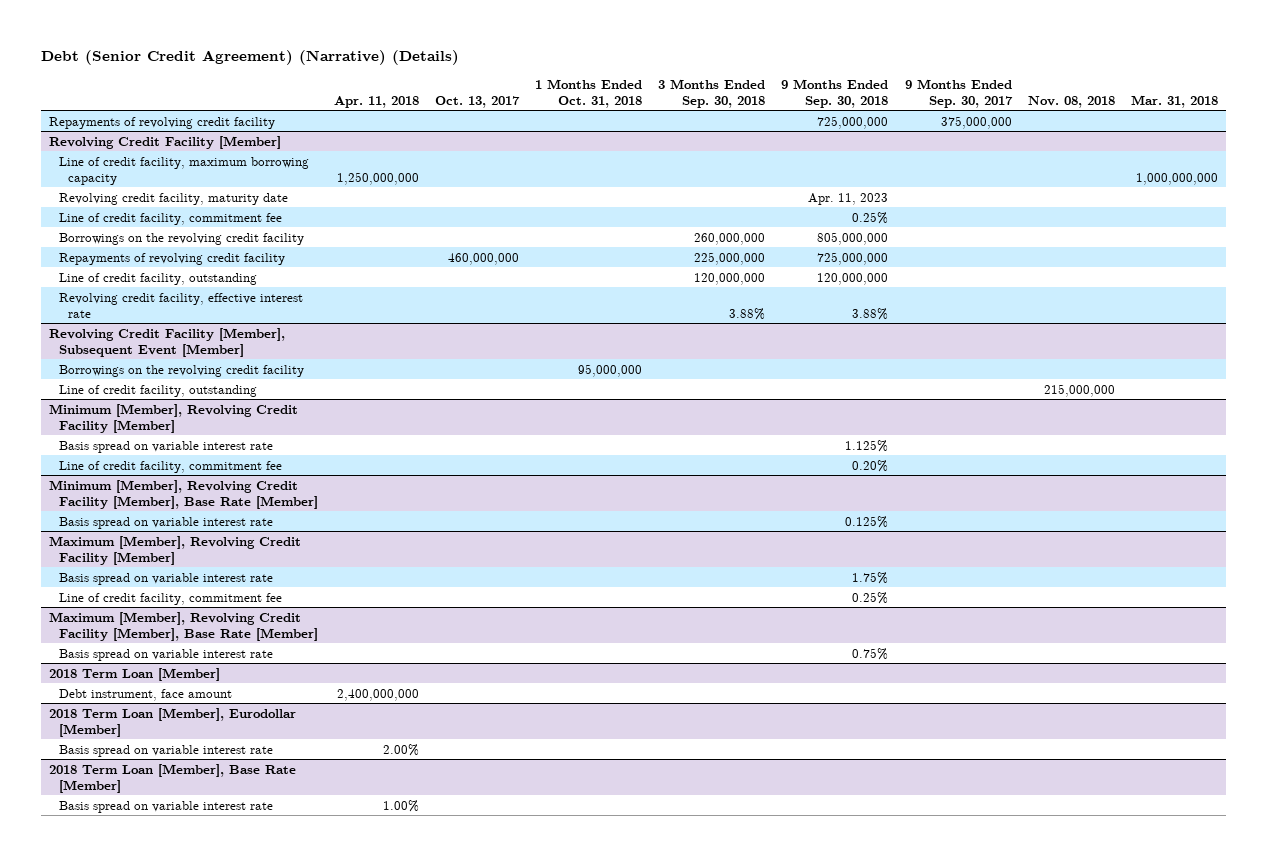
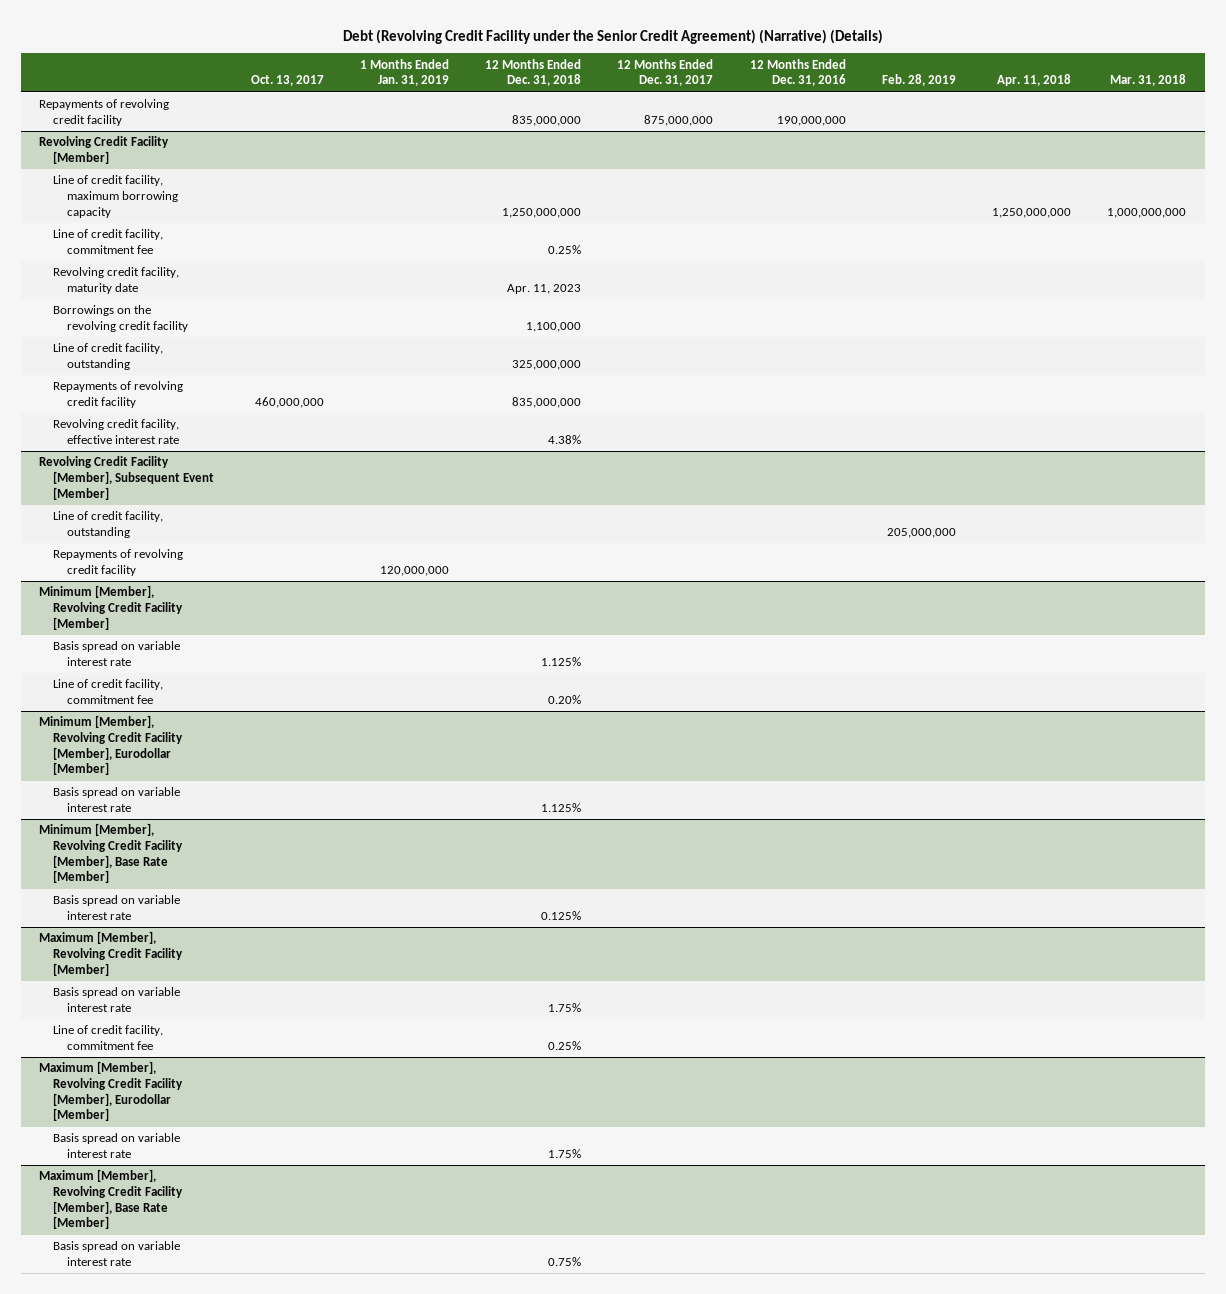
[40,49,459,65] Debt (Senior Credit Agreement) (Narrative) (Details) -> [342,28,883,44] Debt (Revolving Credit Facility under the Senior Credit Agreement) (Narrative) (Details)
[535,78,643,108] 1 Months Ended Oct. 31, 2018 -> none
[658,78,766,108] 3 Months Ended Sep. 30, 2018 -> none
[781,78,889,108] 9 Months Ended Sep. 30, 2018 -> none
[904,78,1013,108] 9 Months Ended Sep. 30, 2017 -> none
[1027,95,1115,108] Nov. 08, 2018 -> none
none -> [359,58,449,87] 1 Months Ended Jan. 31, 2019
none -> [485,58,582,87] 12 Months Ended Dec. 31, 2018
none -> [617,58,714,87] 12 Months Ended Dec. 31, 2017
none -> [749,58,846,87] 12 Months Ended Dec. 31, 2016
none -> [881,74,956,87] Feb. 28, 2019
[58,192,288,205] Revolving credit facility, maturity date -> [53,267,180,295] Revolving credit facility, maturity date
[58,252,285,265] Repayments of revolving credit facility -> [53,381,184,409] Repayments of revolving credit facility
[58,364,304,377] Borrowings on the revolving credit facility -> none
none -> [53,549,184,577] Repayments of revolving credit facility
none -> [39,715,184,776] Minimum [Member], Revolving Credit Facility [Member], Eurodollar [Member]
none -> [53,787,181,813] Basis spread on variable interest rate
none -> [39,1061,184,1122] Maximum [Member], Revolving Credit Facility [Member], Eurodollar [Member]
none -> [53,1133,181,1159] Basis spread on variable interest rate
[48,667,220,681] 2018 Term Loan [Member] -> none
[58,688,232,701] Debt instrument, face amount -> none
[48,707,296,737] 2018 Term Loan [Member], Eurodollar [Member] -> none
[58,744,273,757] Basis spread on variable interest rate -> none
[48,763,296,793] 2018 Term Loan [Member], Base Rate [Member] -> none
[58,800,273,813] Basis spread on variable interest rate -> none

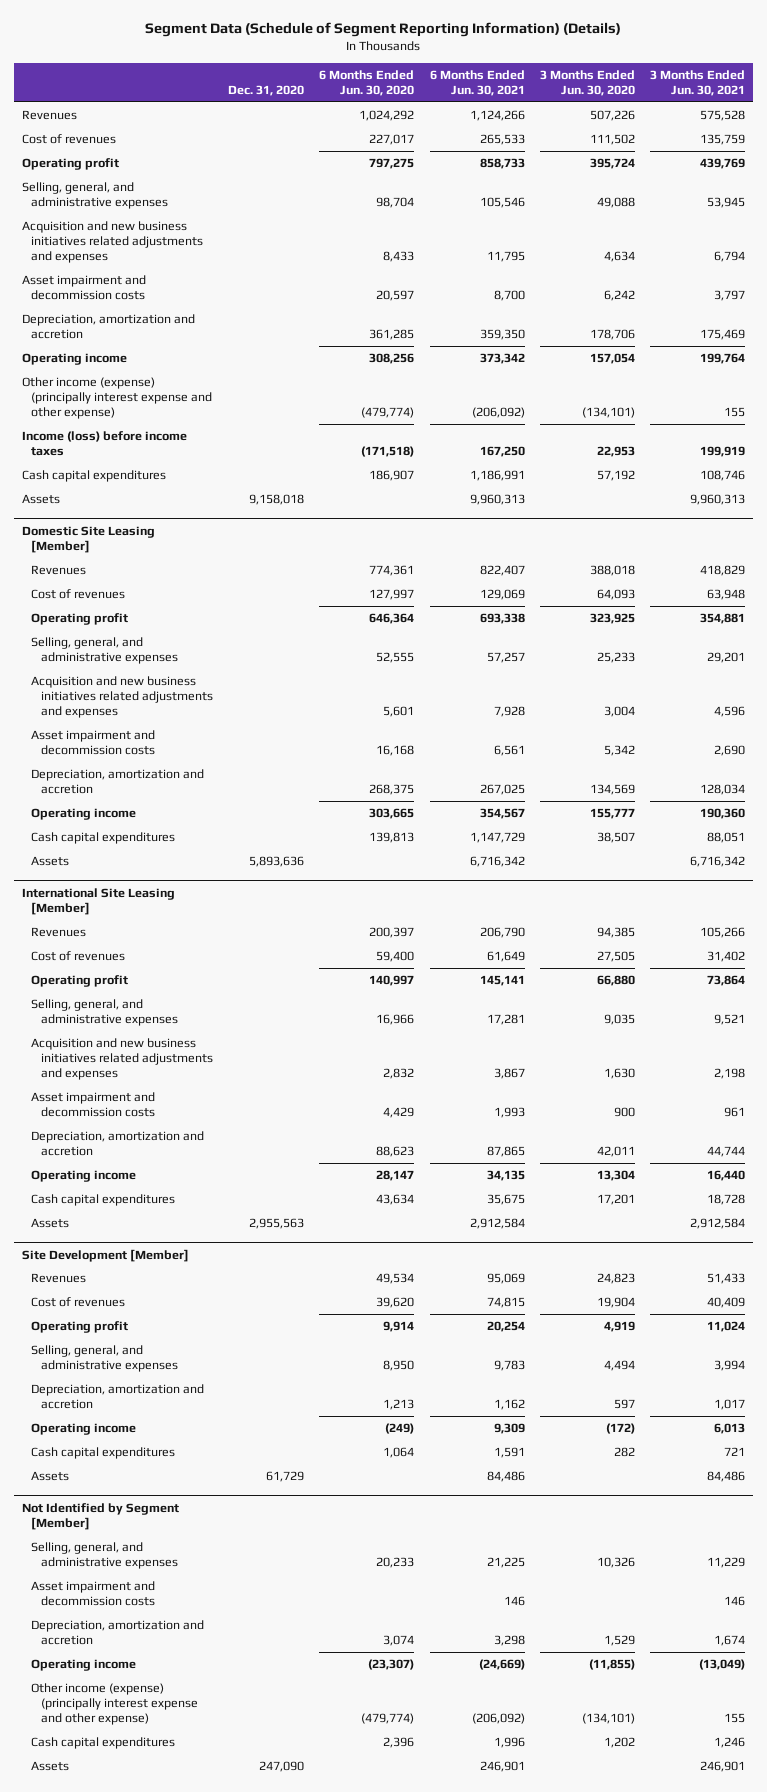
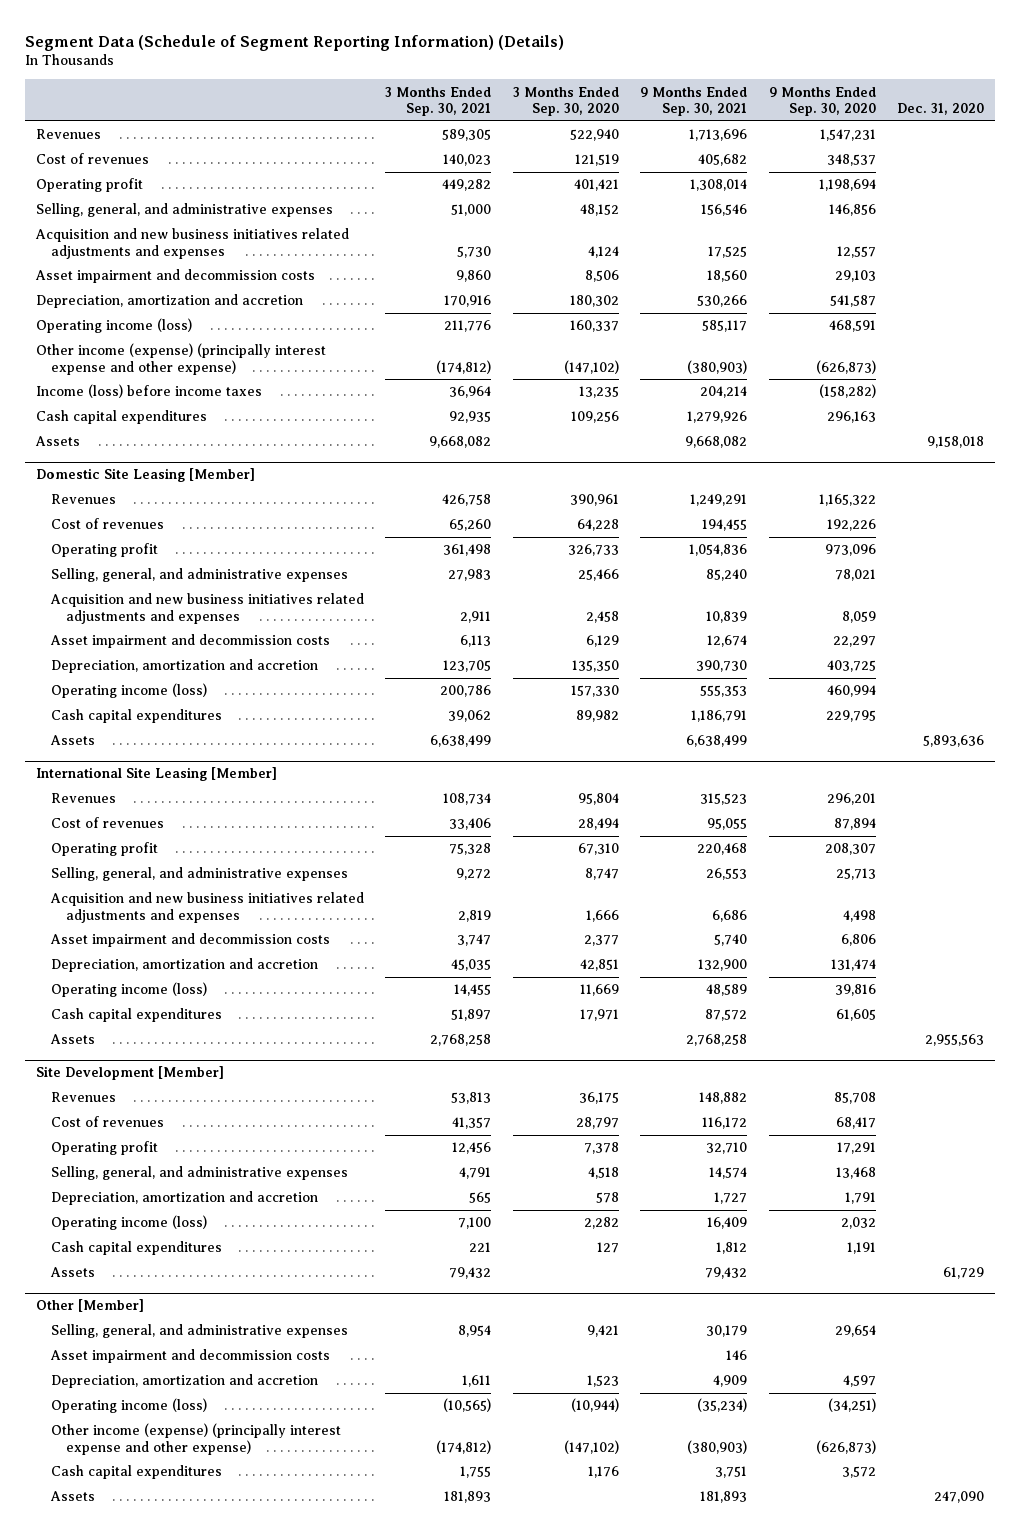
[319,69,415,97] 6 Months Ended Jun. 30, 2020 -> none
[429,69,525,97] 6 Months Ended Jun. 30, 2021 -> none
[540,69,636,97] 3 Months Ended Jun. 30, 2020 -> none
[650,69,746,97] 3 Months Ended Jun. 30, 2021 -> none
none -> [385,86,492,117] 3 Months Ended Sep. 30, 2021
none -> [512,86,619,117] 3 Months Ended Sep. 30, 2020
none -> [640,86,748,117] 9 Months Ended Sep. 30, 2021
none -> [768,86,876,117] 9 Months Ended Sep. 30, 2020
[21,352,127,365] Operating income -> [35,318,192,334] Operating income (loss)
[31,807,137,820] Operating income -> [50,683,207,699] Operating income (loss)
[31,1169,137,1182] Operating income -> [50,982,207,998] Operating income (loss)
[31,1422,137,1435] Operating income -> [50,1215,207,1231] Operating income (loss)
[21,1502,179,1530] Not Identified by Segment [Member] -> [35,1299,144,1313] Other [Member]
[31,1658,137,1671] Operating income -> [50,1398,207,1414] Operating income (loss)

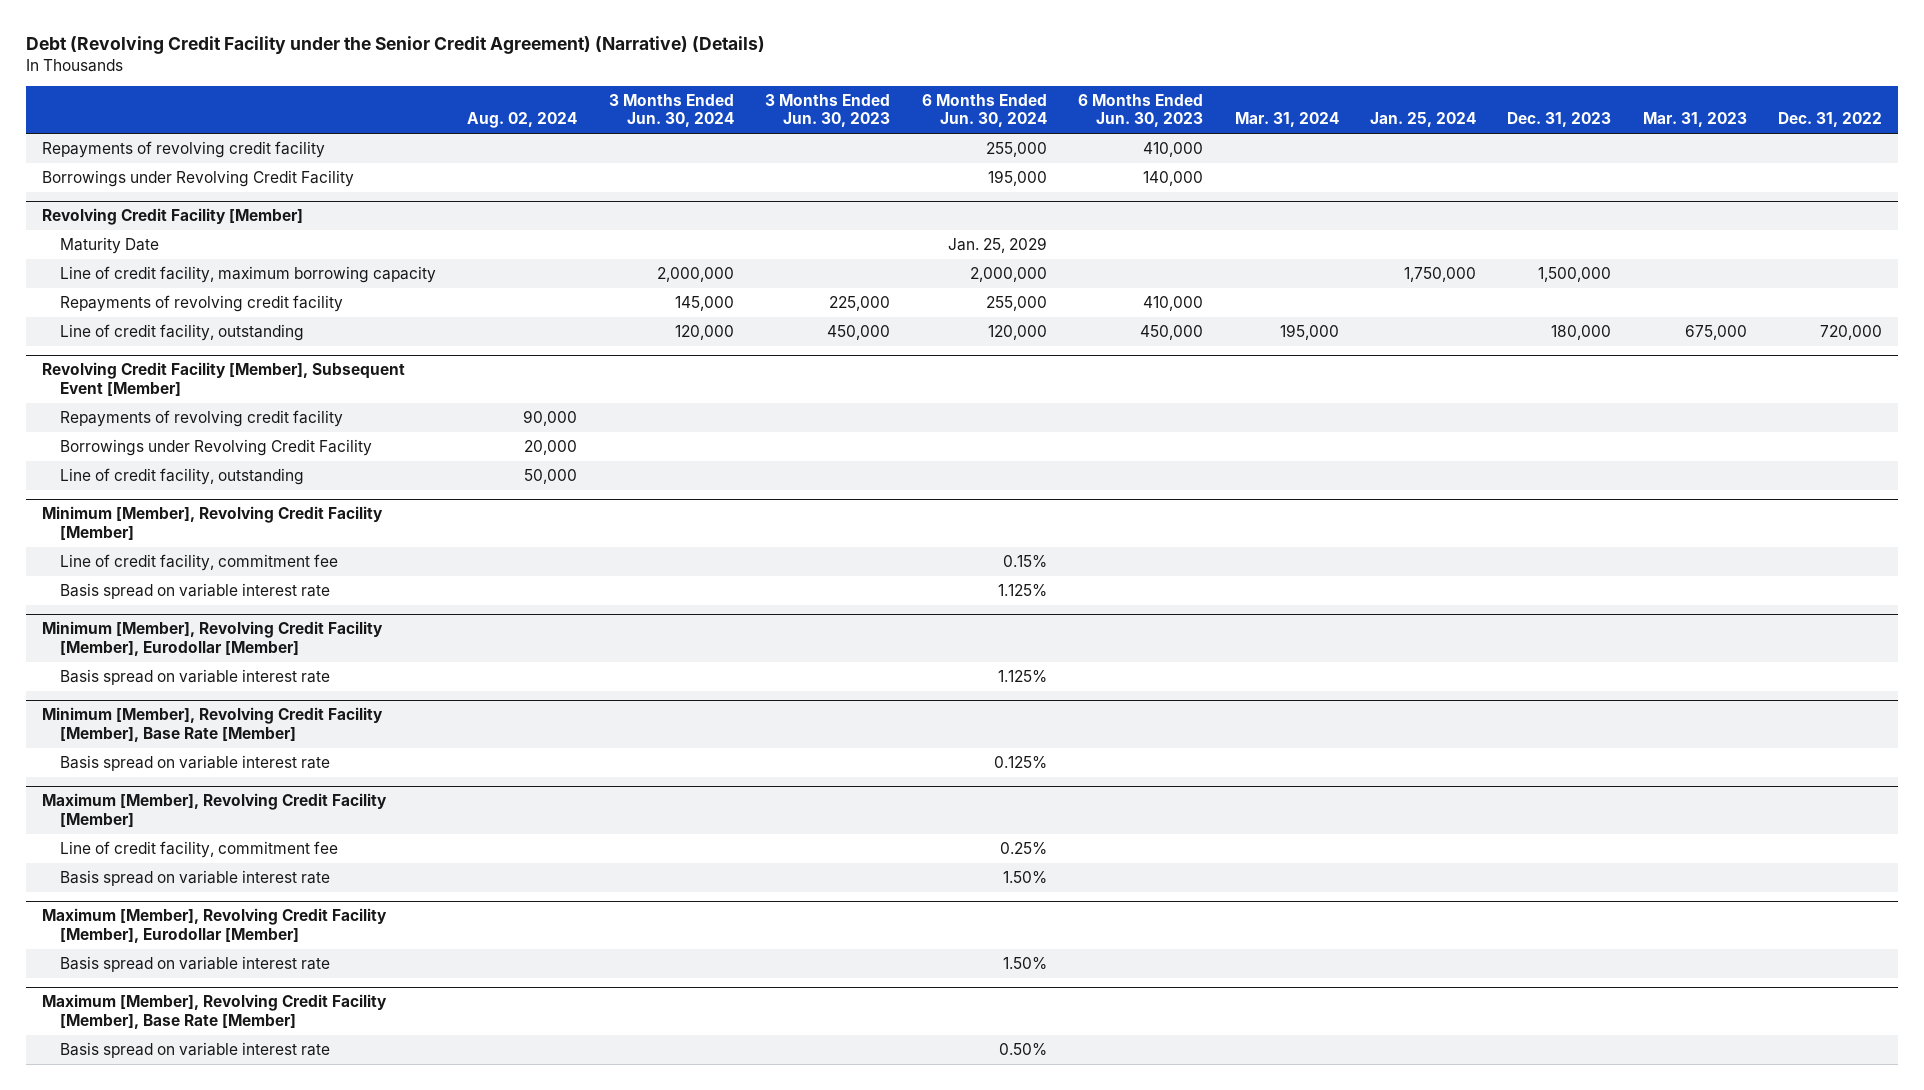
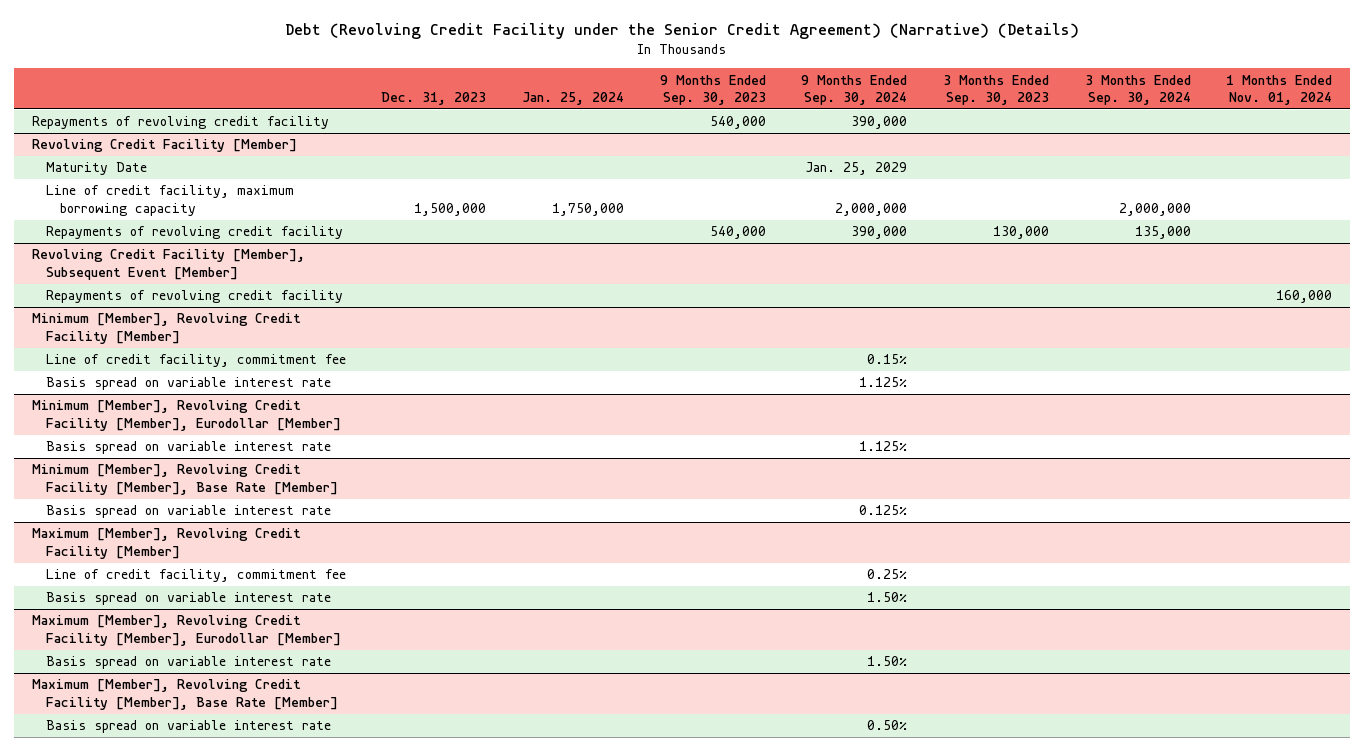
[467,112,578,129] Aug. 02, 2024 -> none
[608,93,734,128] 3 Months Ended Jun. 30, 2024 -> none
[765,93,891,128] 3 Months Ended Jun. 30, 2023 -> none
[921,93,1047,128] 6 Months Ended Jun. 30, 2024 -> none
[1078,93,1204,128] 6 Months Ended Jun. 30, 2023 -> none
[1234,112,1339,128] Mar. 31, 2024 -> none
[1642,112,1747,128] Mar. 31, 2023 -> none
[1778,112,1883,128] Dec. 31, 2022 -> none
none -> [659,74,766,106] 9 Months Ended Sep. 30, 2023
none -> [801,74,908,106] 9 Months Ended Sep. 30, 2024
none -> [943,74,1050,106] 3 Months Ended Sep. 30, 2023
none -> [1084,74,1191,106] 3 Months Ended Sep. 30, 2024
none -> [1226,74,1333,106] 1 Months Ended Nov. 01, 2024
[41,169,354,187] Borrowings under Revolving Credit Facility -> none
[59,323,304,341] Line of credit facility, outstanding -> none
[59,438,372,456] Borrowings under Revolving Credit Facility -> none
[59,467,304,485] Line of credit facility, outstanding -> none

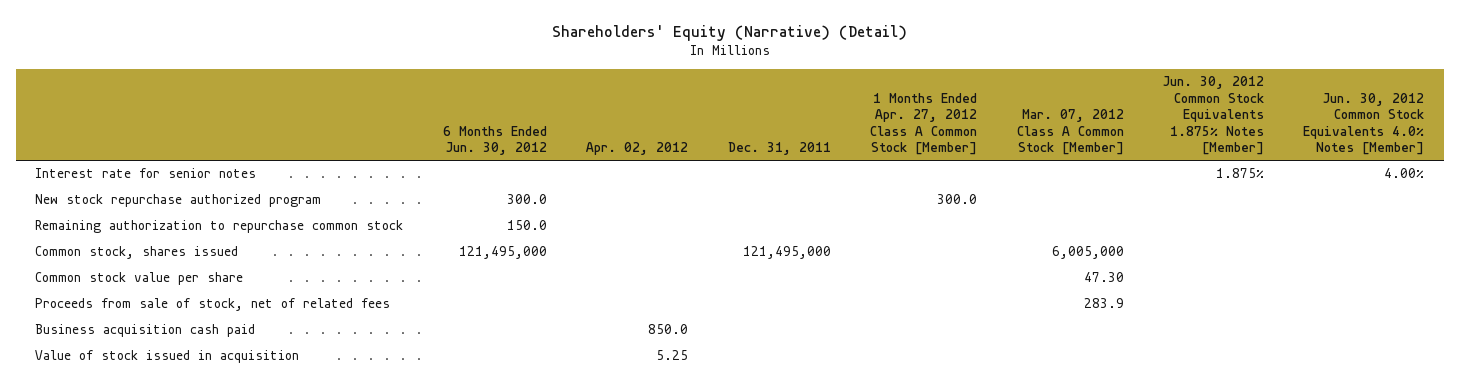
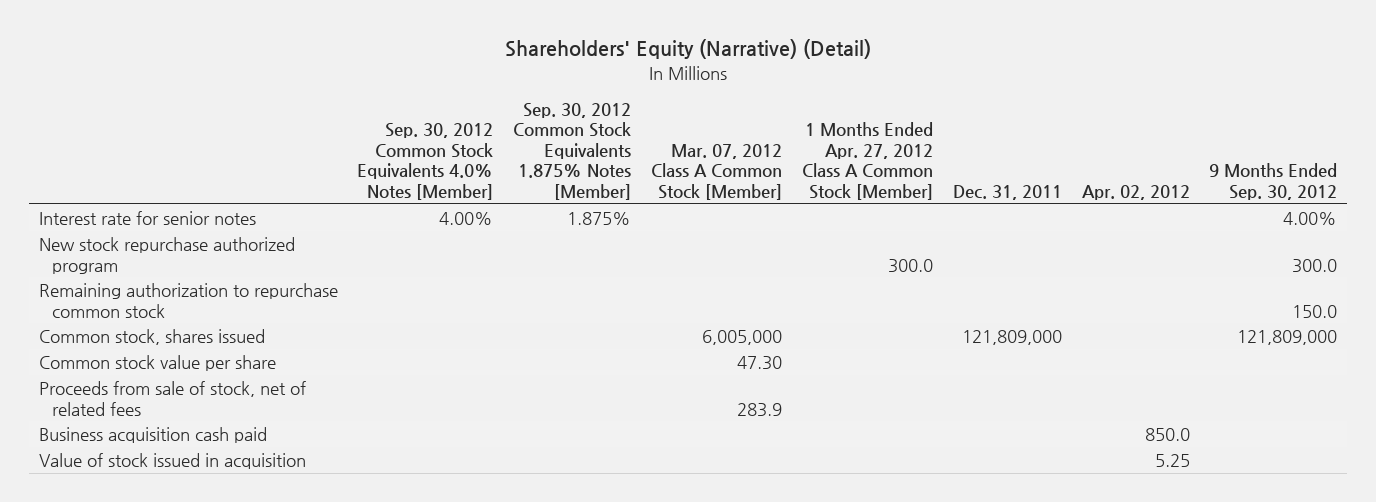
[442,125,547,156] 6 Months Ended Jun. 30, 2012 -> none
[1163,76,1265,156] Jun. 30, 2012 Common Stock Equivalents 1.875% Notes [Member] -> none
[1303,92,1425,156] Jun. 30, 2012 Common Stock Equivalents 4.0% Notes [Member] -> none
none -> [357,123,494,201] Sep. 30, 2012 Common Stock Equivalents 4.0% Notes [Member]
none -> [513,102,632,201] Sep. 30, 2012 Common Stock Equivalents 1.875% Notes [Member]
none -> [1209,163,1338,201] 9 Months Ended Sep. 30, 2012
[742,246,831,260] 121,495,000 -> [961,329,1062,345] 121,809,000

